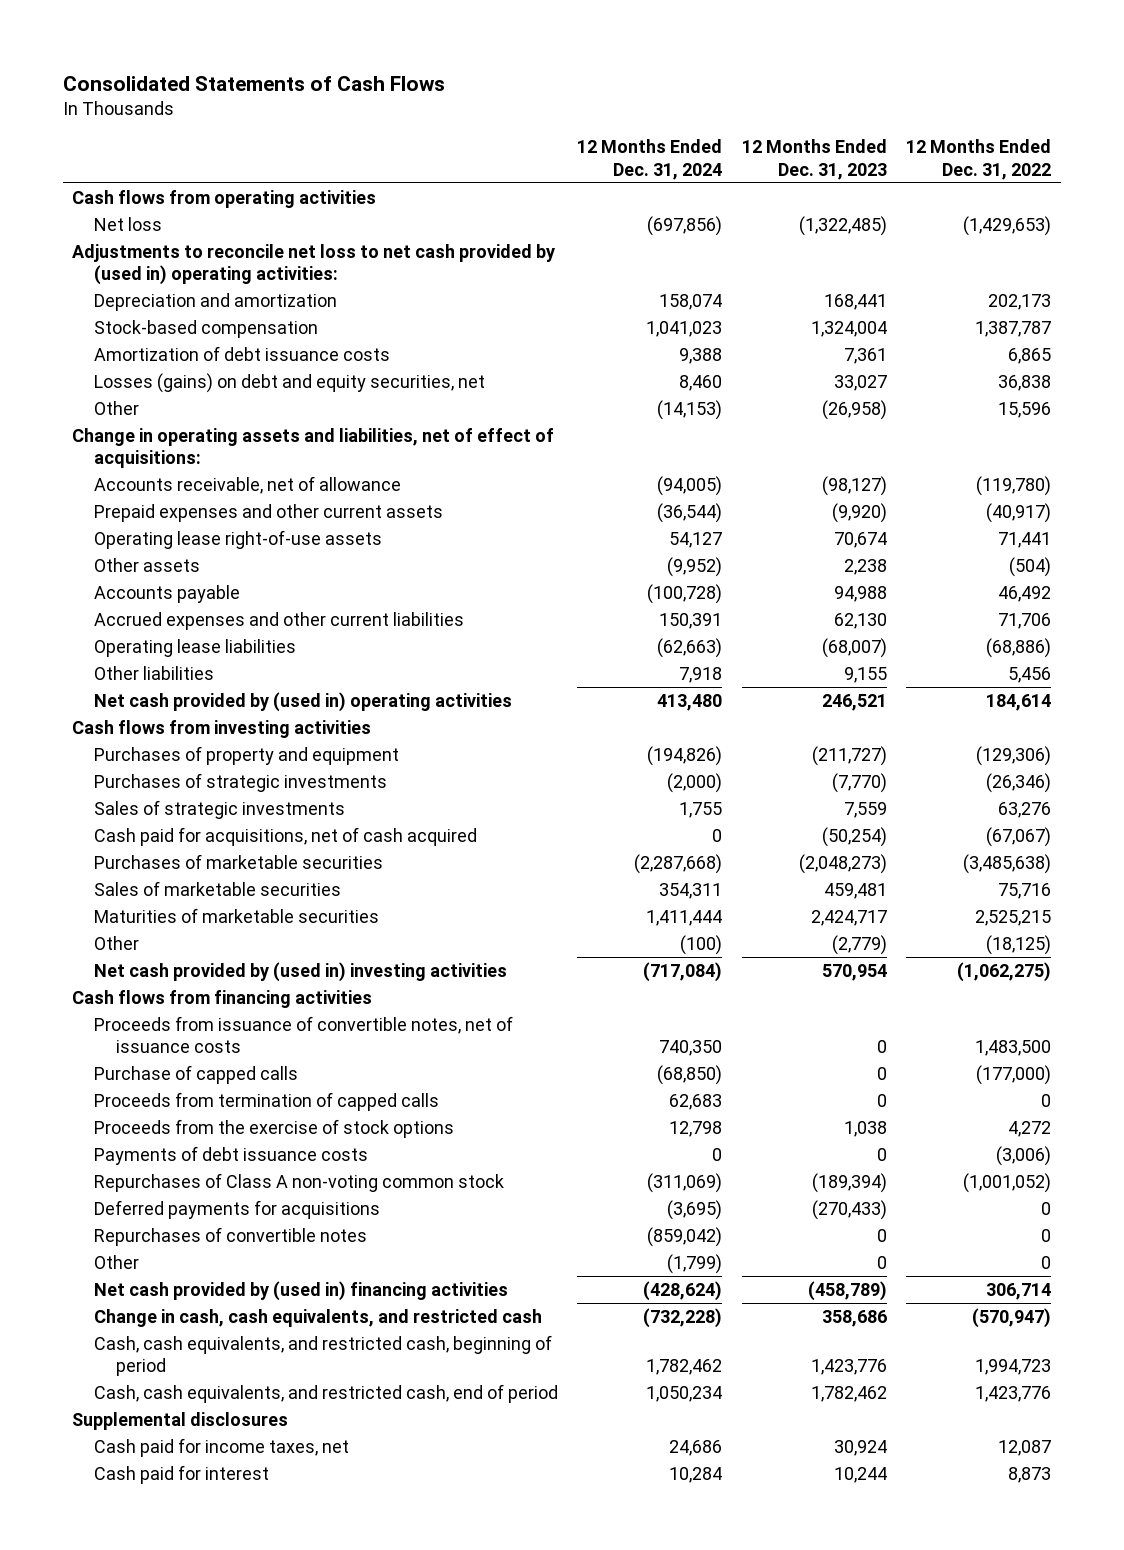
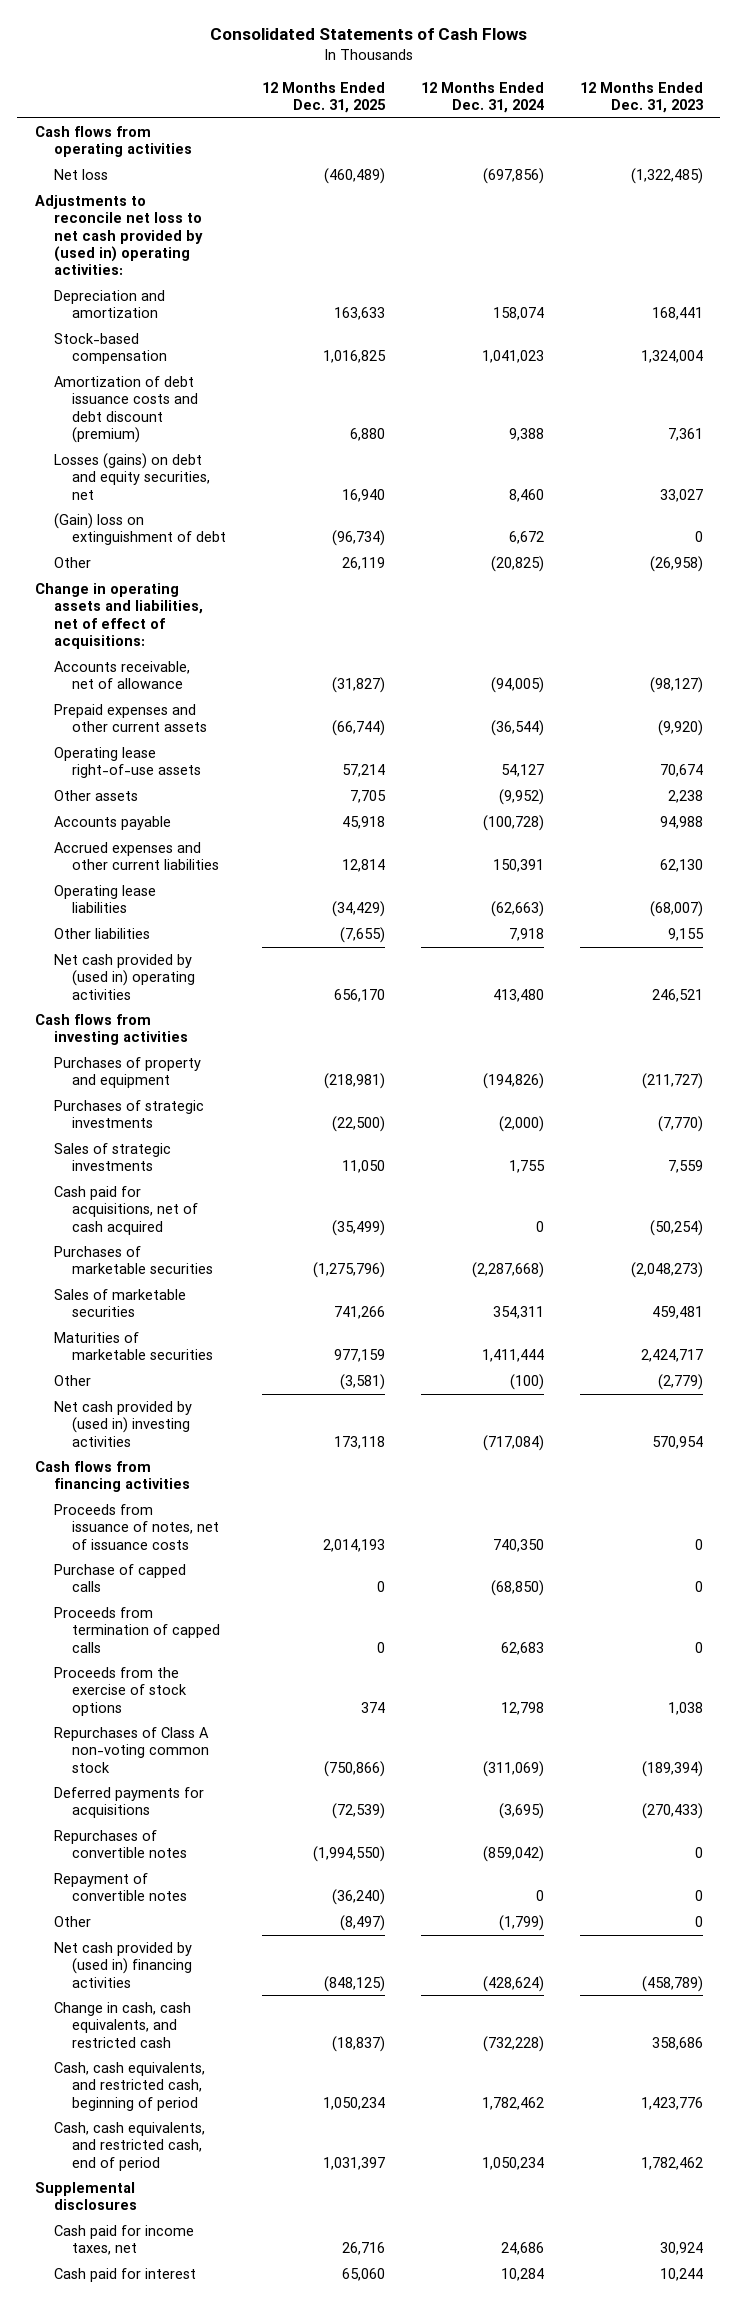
[906,139,1052,180] 12 Months Ended Dec. 31, 2022 -> none
none -> [262,81,387,113] 12 Months Ended Dec. 31, 2025
[94,346,391,362] Amortization of debt issuance costs -> [53,376,199,443] Amortization of debt issuance costs and debt discount (premium)
none -> [53,513,227,546] (Gain) loss on extinguishment of debt
[657,400,723,421] (14,153) -> [490,556,544,573] (20,825)
[94,1016,514,1054] Proceeds from issuance of convertible notes, net of issuance costs -> [53,1504,220,1550] Proceeds from issuance of notes, net of issuance costs
[94,1146,369,1166] Payments of debt issuance costs -> none
none -> [53,1873,188,1902] Repayment of convertible notes

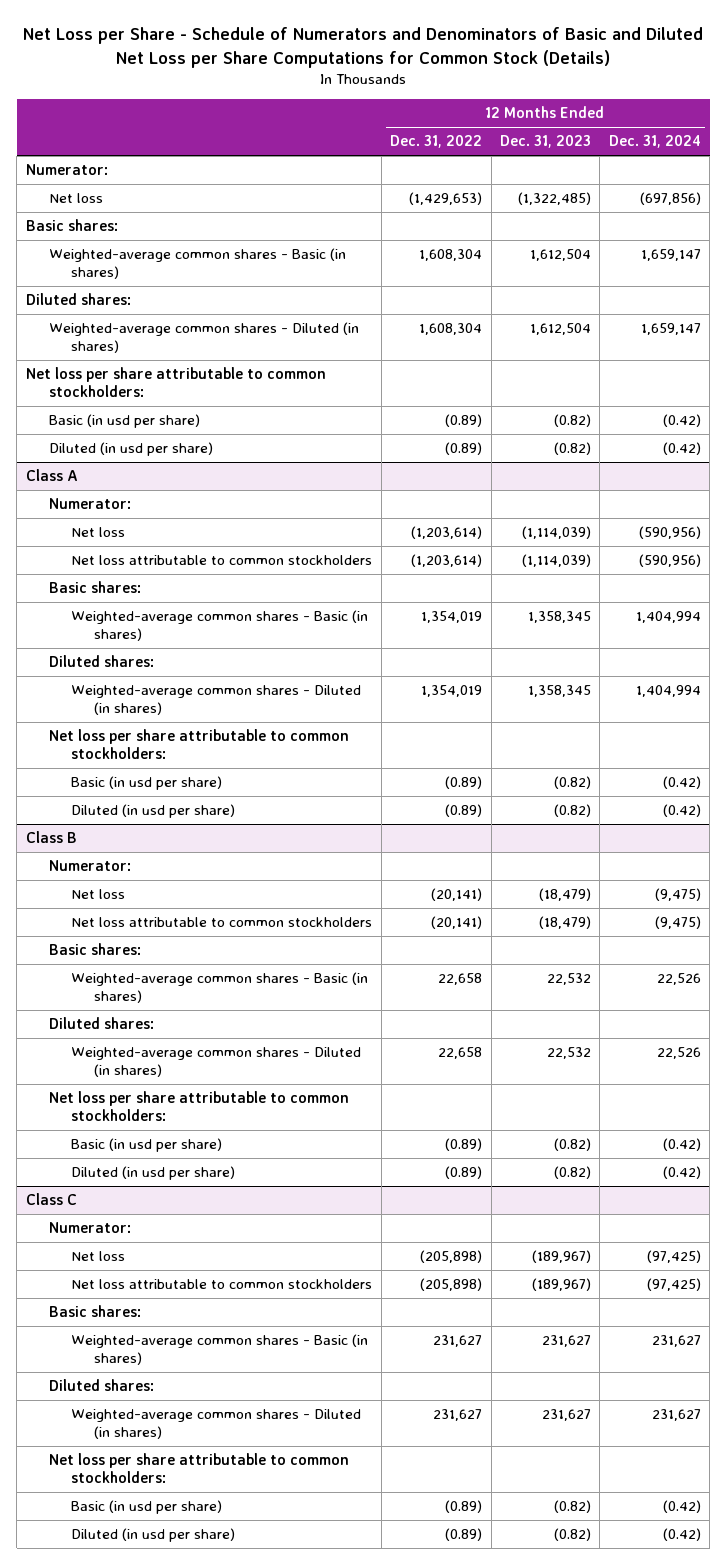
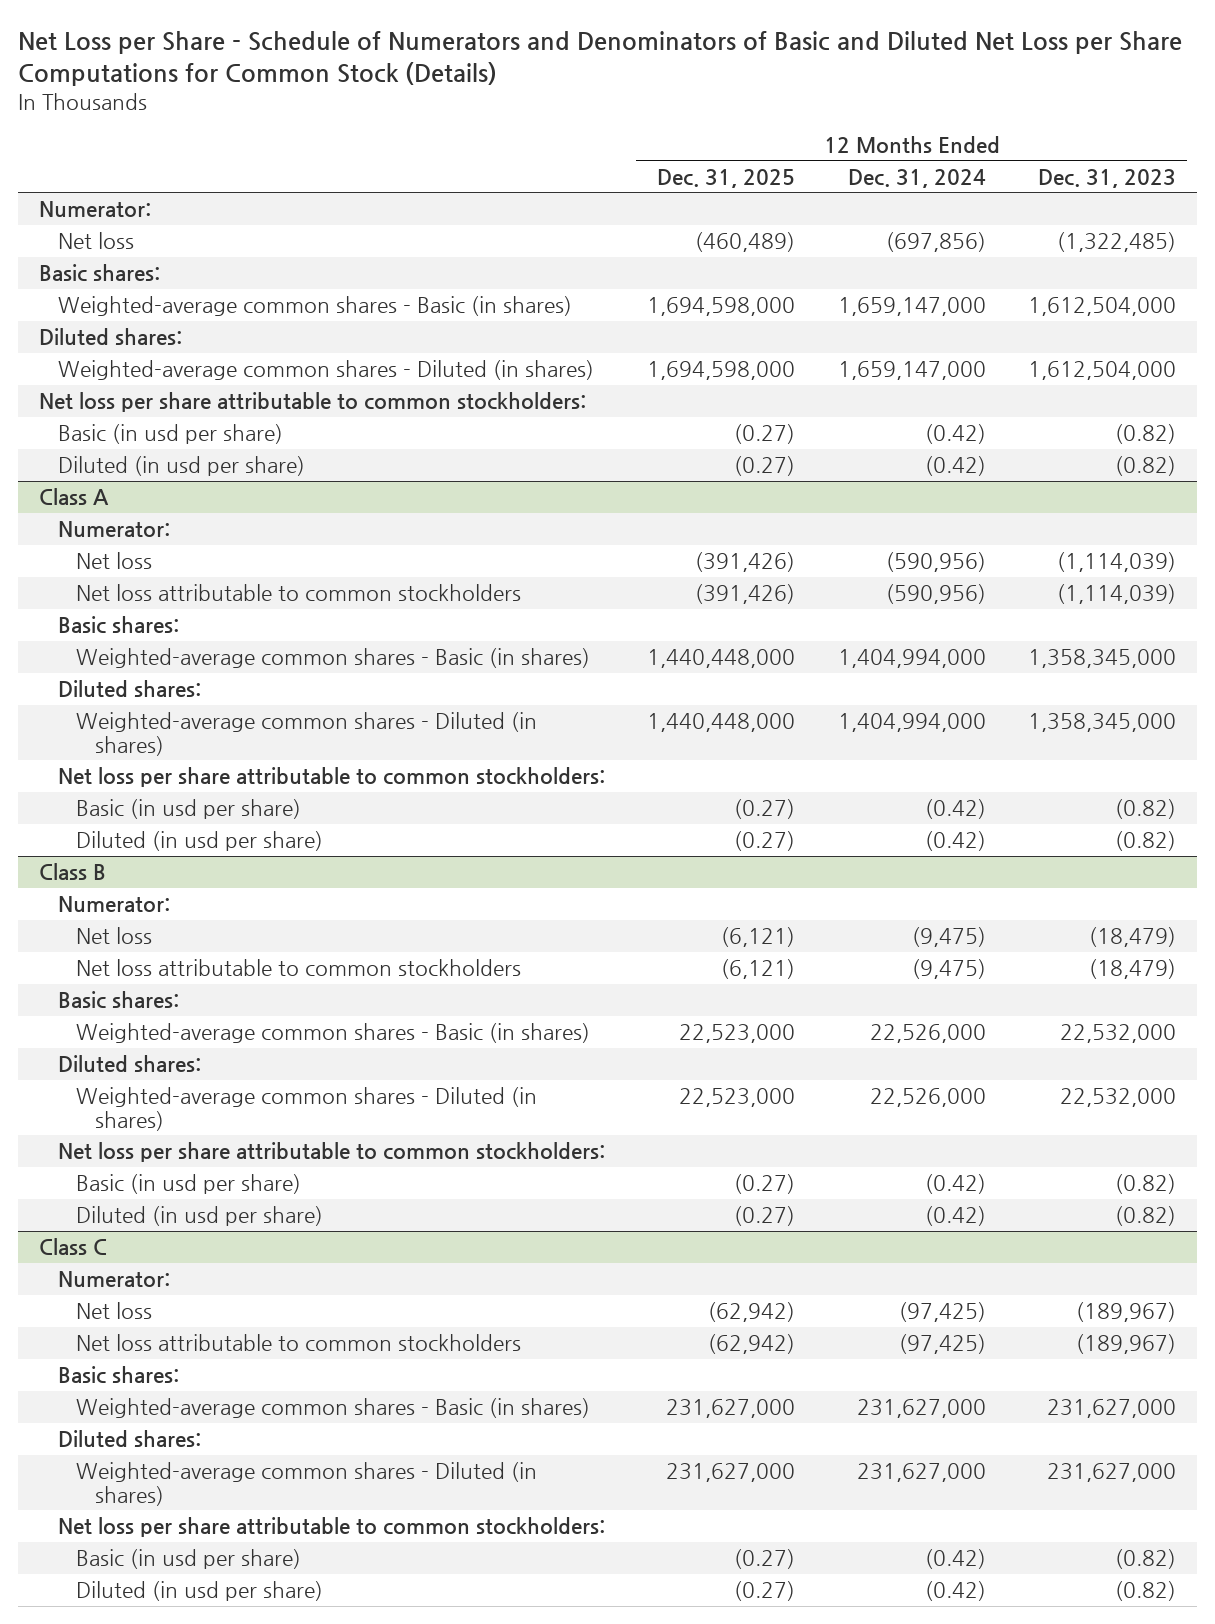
[390,135,483,149] Dec. 31, 2022 -> none
none -> [657,168,796,188] Dec. 31, 2025
[529,249,591,262] 1,612,504 -> [1028,296,1177,316] 1,612,504,000
[640,249,701,262] 1,659,147 -> [837,296,986,316] 1,659,147,000
[529,323,591,336] 1,612,504 -> [1028,360,1177,380] 1,612,504,000
[640,323,701,336] 1,659,147 -> [837,360,986,380] 1,659,147,000
[527,611,591,624] 1,358,345 -> [1028,648,1177,668] 1,358,345,000
[635,611,701,624] 1,404,994 -> [837,648,986,668] 1,404,994,000
[527,685,591,698] 1,358,345 -> [1028,712,1177,732] 1,358,345,000
[635,685,701,698] 1,404,994 -> [837,712,986,732] 1,404,994,000
[546,973,591,986] 22,532 -> [1060,1023,1177,1043] 22,532,000
[656,973,701,986] 22,526 -> [869,1023,986,1043] 22,526,000
[546,1047,591,1060] 22,532 -> [1060,1087,1177,1107] 22,532,000
[656,1047,701,1060] 22,526 -> [869,1087,986,1107] 22,526,000
[541,1335,591,1348] 231,627 -> [1047,1398,1177,1418] 231,627,000
[651,1335,701,1348] 231,627 -> [856,1398,986,1418] 231,627,000
[541,1409,591,1422] 231,627 -> [1047,1462,1177,1482] 231,627,000
[651,1409,701,1422] 231,627 -> [856,1462,986,1482] 231,627,000

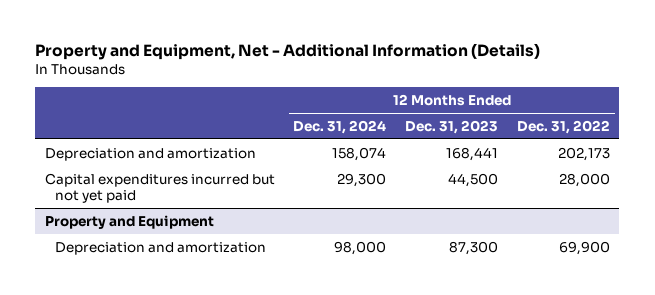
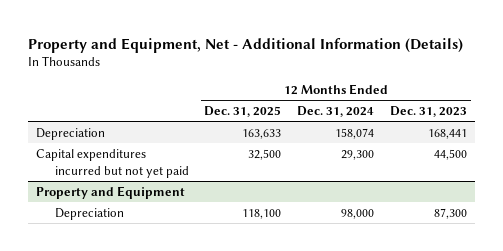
[516,119,610,134] Dec. 31, 2022 -> none
none -> [204,106,282,118] Dec. 31, 2025
[44,147,256,161] Depreciation and amortization -> [35,127,105,140] Depreciation
[54,241,266,255] Depreciation and amortization -> [54,207,124,220] Depreciation

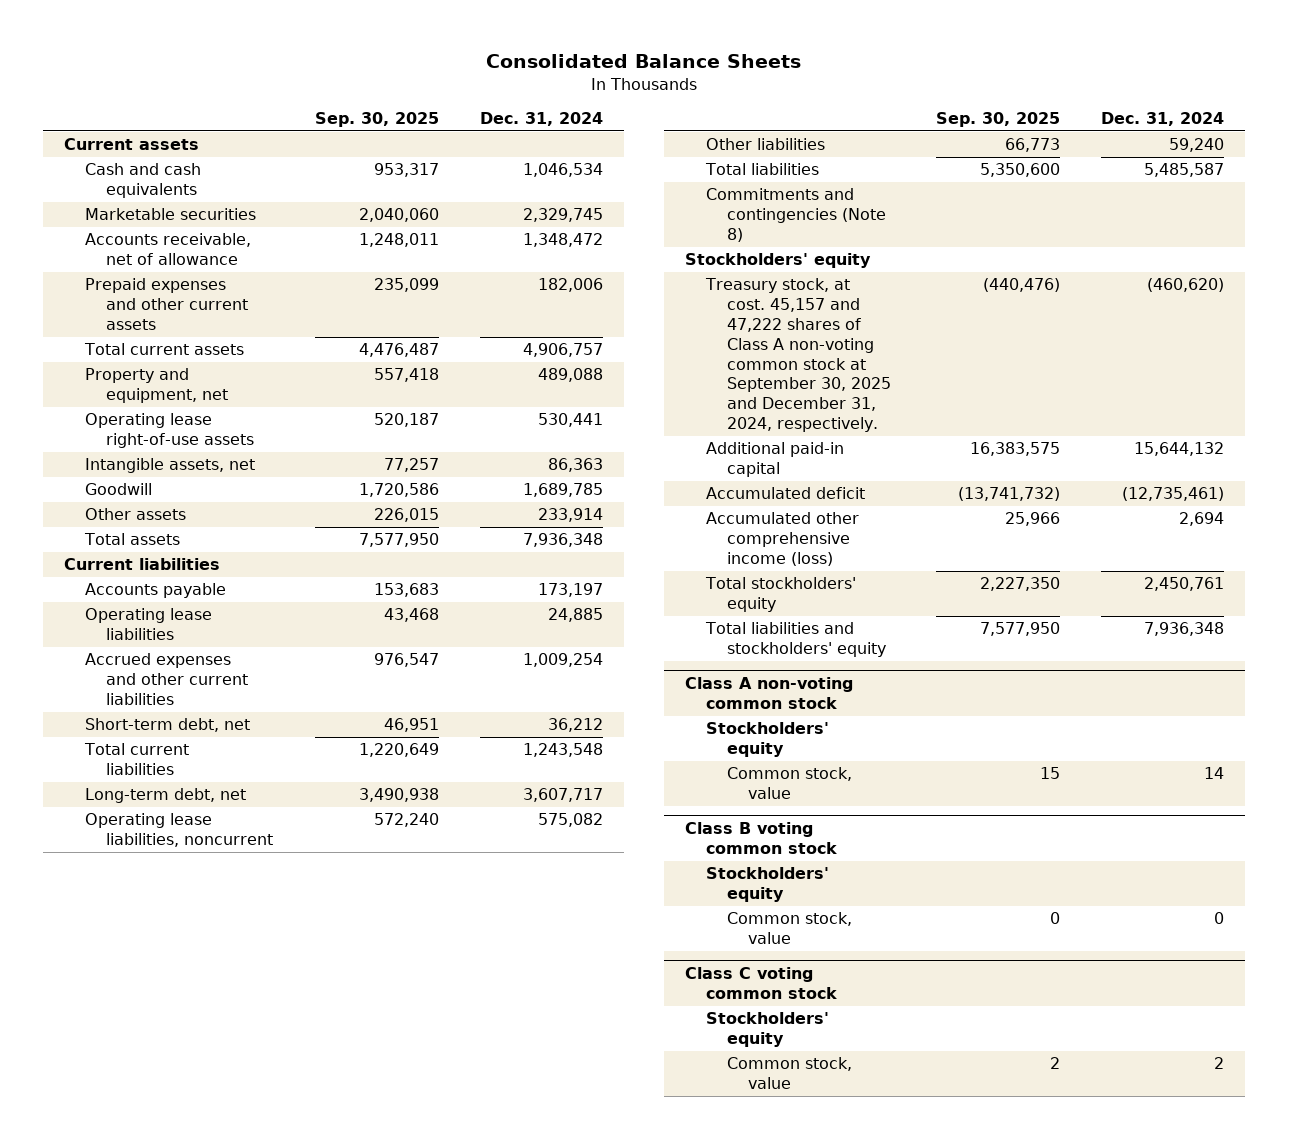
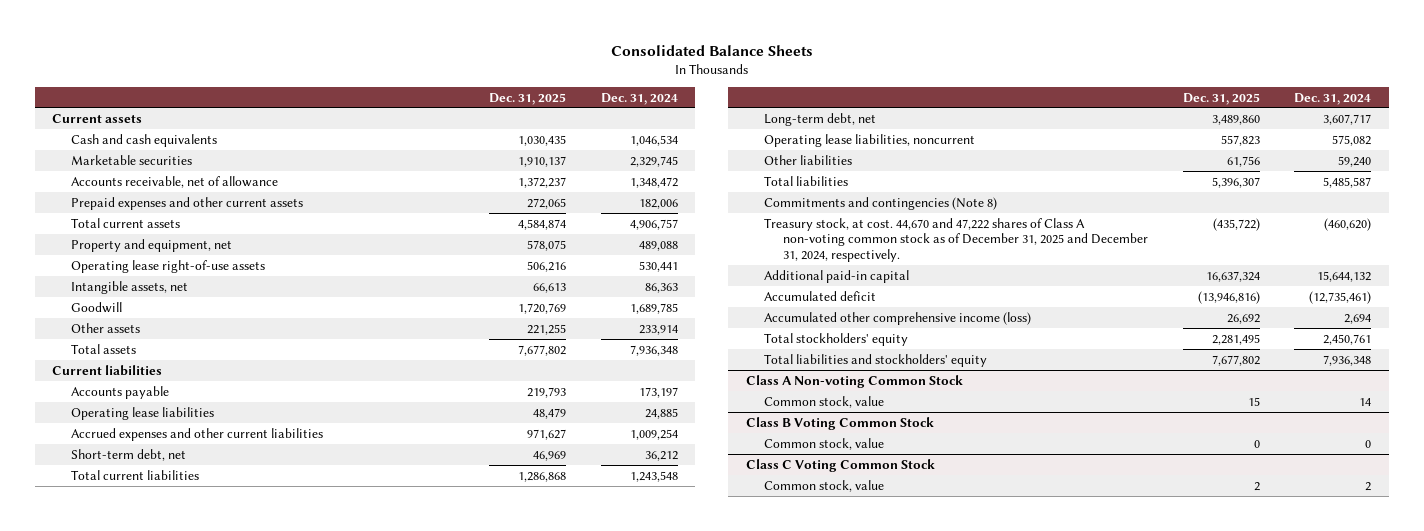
[314,111,439,127] Sep. 30, 2025 -> none
none -> [489,92,567,105] Dec. 31, 2025
[685,253,872,269] Stockholders' equity -> none
[704,278,891,432] Treasury stock, at cost. 45,157 and 47,222 shares of Class A non-voting common stock at September 30, 2025 and December 31, 2024, respectively. -> [764,217,1149,262] Treasury stock, at cost. 44,670 and 47,222 shares of Class A non-voting common stock as of December 31, 2025 and December 31, 2024, respectively.
[705,722,829,758] Stockholders' equity -> none
[685,677,854,710] Class A non-voting common stock -> [745,374,963,388] Class A Non-voting Common Stock
[705,867,829,903] Stockholders' equity -> none
[685,822,837,855] Class B voting common stock -> [745,416,934,430] Class B Voting Common Stock
[705,1012,829,1048] Stockholders' equity -> none
[685,967,837,1000] Class C voting common stock -> [745,458,935,472] Class C Voting Common Stock

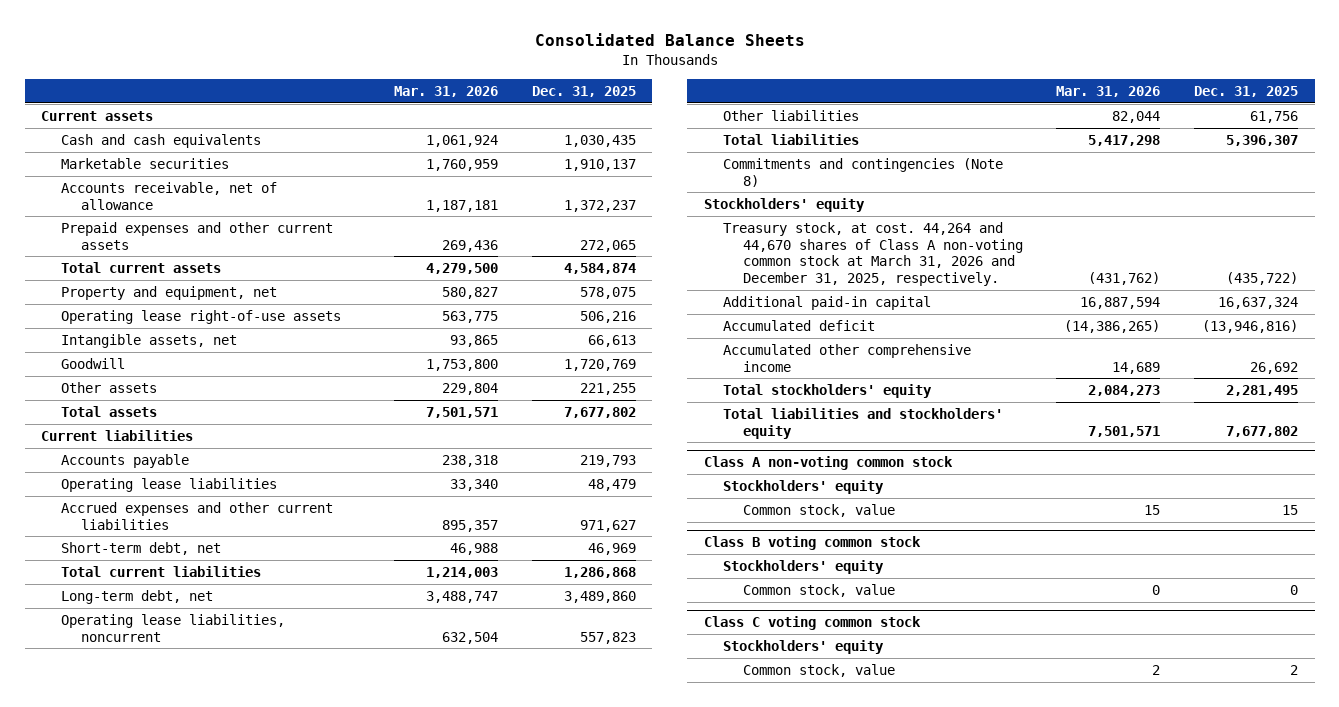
[600,92,678,105] Dec. 31, 2024 -> none
none -> [394,85,499,97] Mar. 31, 2026
none -> [703,197,865,212] Stockholders' equity
[764,217,1149,262] Treasury stock, at cost. 44,670 and 47,222 shares of Class A non-voting common stock as of December 31, 2025 and December 31, 2024, respectively. -> [723,221,1023,286] Treasury stock, at cost. 44,264 and 44,670 shares of Class A non-voting common stock at March 31, 2026 and December 31, 2025, respectively.
[764,311,1032,325] Accumulated other comprehensive income (loss) -> [723,343,972,372] Accumulated other comprehensive income
[745,374,963,388] Class A Non-voting Common Stock -> [703,456,953,471] Class A non-voting common stock
none -> [723,479,885,494] Stockholders' equity
[745,416,934,430] Class B Voting Common Stock -> [703,536,921,551] Class B voting common stock
none -> [723,559,885,574] Stockholders' equity
[745,458,935,472] Class C Voting Common Stock -> [703,616,921,631] Class C voting common stock
none -> [723,639,885,654] Stockholders' equity

